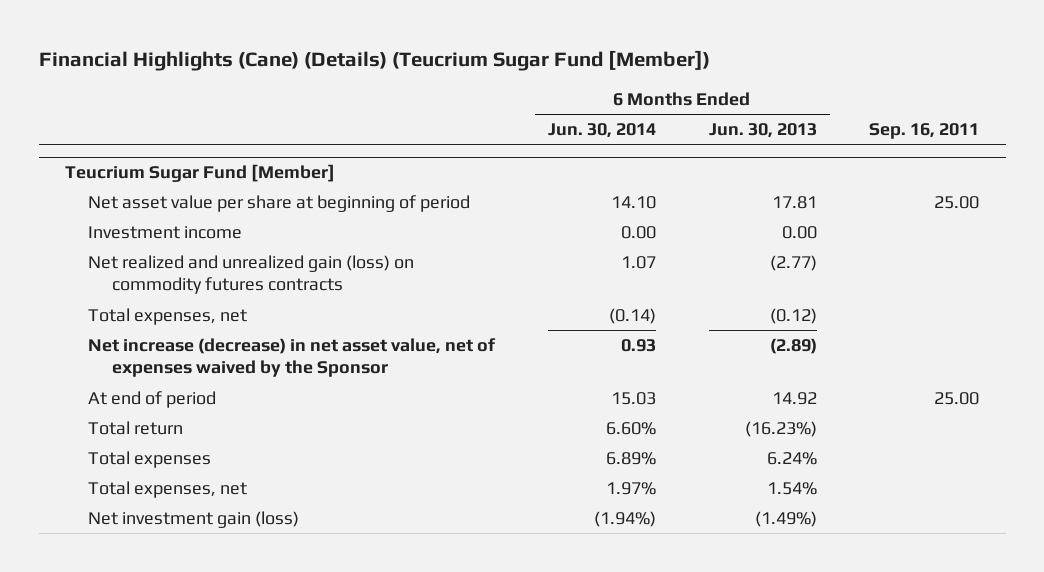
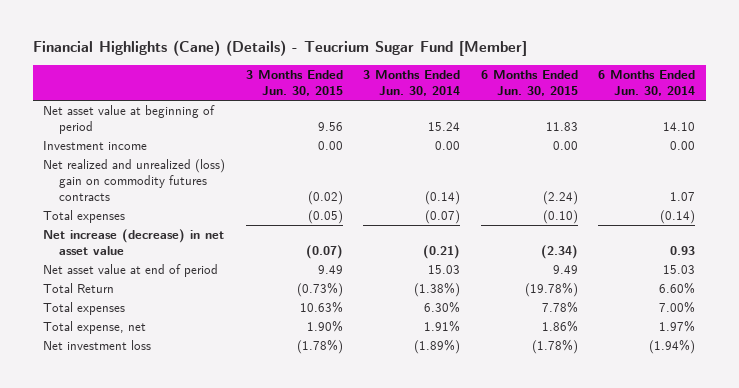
[38,50,710,72] Financial Highlights (Cane) (Details) (Teucrium Sugar Fund [Member]) -> [32,40,527,57] Financial Highlights (Cane) (Details) - Teucrium Sugar Fund [Member]
[708,123,817,139] Jun. 30, 2013 -> none
[869,123,980,140] Sep. 16, 2011 -> none
none -> [245,69,343,97] 3 Months Ended Jun. 30, 2015
none -> [363,69,461,97] 3 Months Ended Jun. 30, 2014
none -> [480,69,578,97] 6 Months Ended Jun. 30, 2015
[65,164,336,183] Teucrium Sugar Fund [Member] -> none
[88,194,471,212] Net asset value per share at beginning of period -> [43,104,216,135] Net asset value at beginning of period
[88,254,415,295] Net realized and unrealized gain (loss) on commodity futures contracts -> [43,158,226,202] Net realized and unrealized (loss) gain on commodity futures contracts
[88,307,248,325] Total expenses, net -> [43,209,126,223] Total expenses
[88,337,497,378] Net increase (decrease) in net asset value, net of expenses waived by the Sponsor -> [43,228,225,256] Net increase (decrease) in net asset value
[88,390,217,408] At end of period -> [43,263,219,277] Net asset value at end of period
[88,420,184,435] Total return -> [43,282,115,293] Total Return
[605,451,656,465] 6.89% -> [659,300,696,313] 7.00%
[88,480,248,498] Total expenses, net -> [43,320,147,334] Total expense, net
[88,510,300,528] Net investment gain (loss) -> [43,339,152,350] Net investment loss

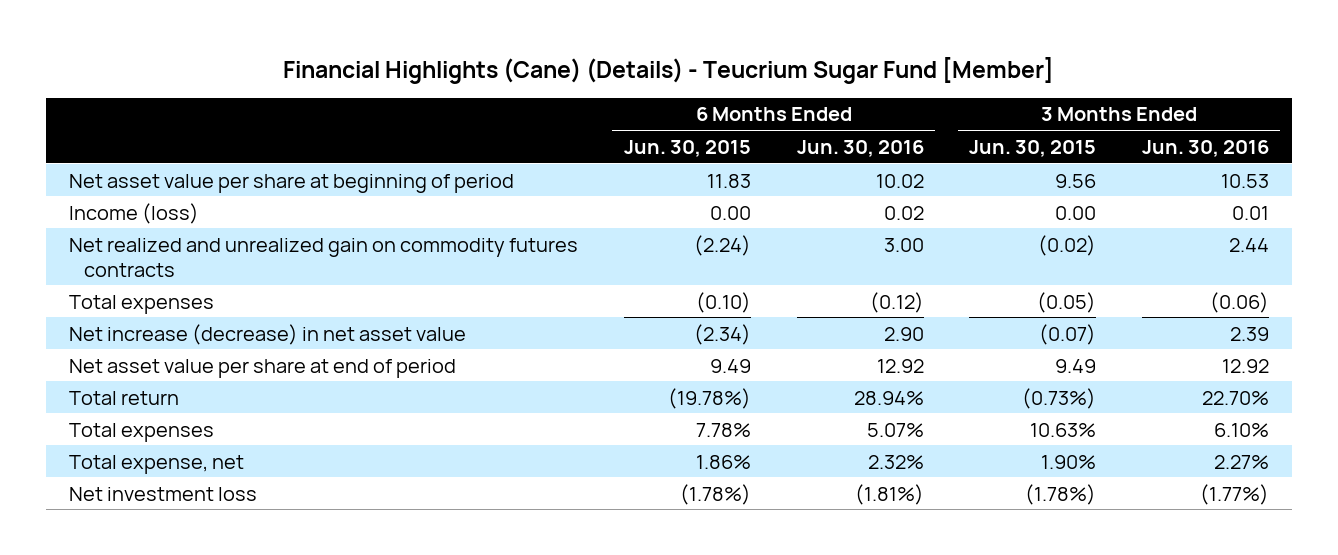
[363,69,461,97] 3 Months Ended Jun. 30, 2014 -> none
[598,69,696,97] 6 Months Ended Jun. 30, 2014 -> none
none -> [796,139,924,157] Jun. 30, 2016
none -> [1141,139,1269,157] Jun. 30, 2016
[43,104,216,135] Net asset value at beginning of period -> [69,173,515,193] Net asset value per share at beginning of period
[43,140,148,150] Investment income -> [69,202,200,224] Income (loss)
[43,158,226,202] Net realized and unrealized (loss) gain on commodity futures contracts -> [69,237,579,277] Net realized and unrealized gain on commodity futures contracts
[43,263,219,277] Net asset value at end of period -> [69,358,457,378] Net asset value per share at end of period
[43,282,115,293] Total Return -> [69,390,180,405] Total return

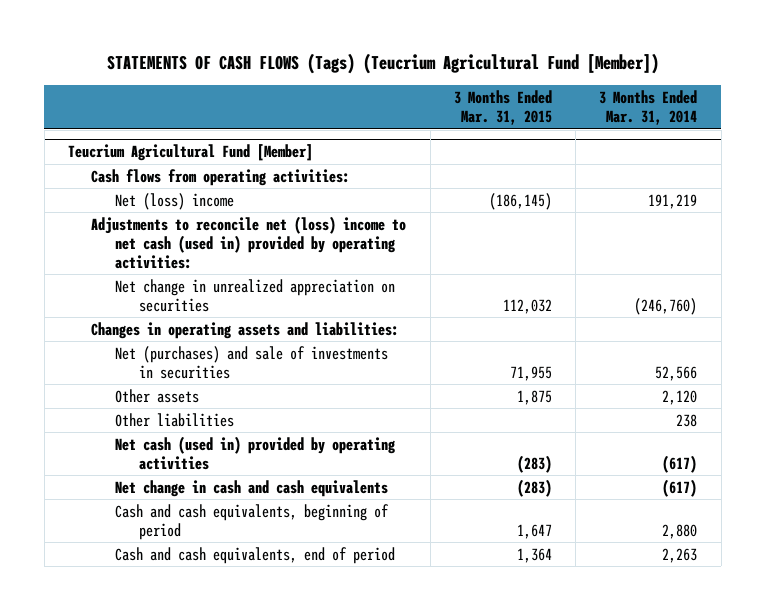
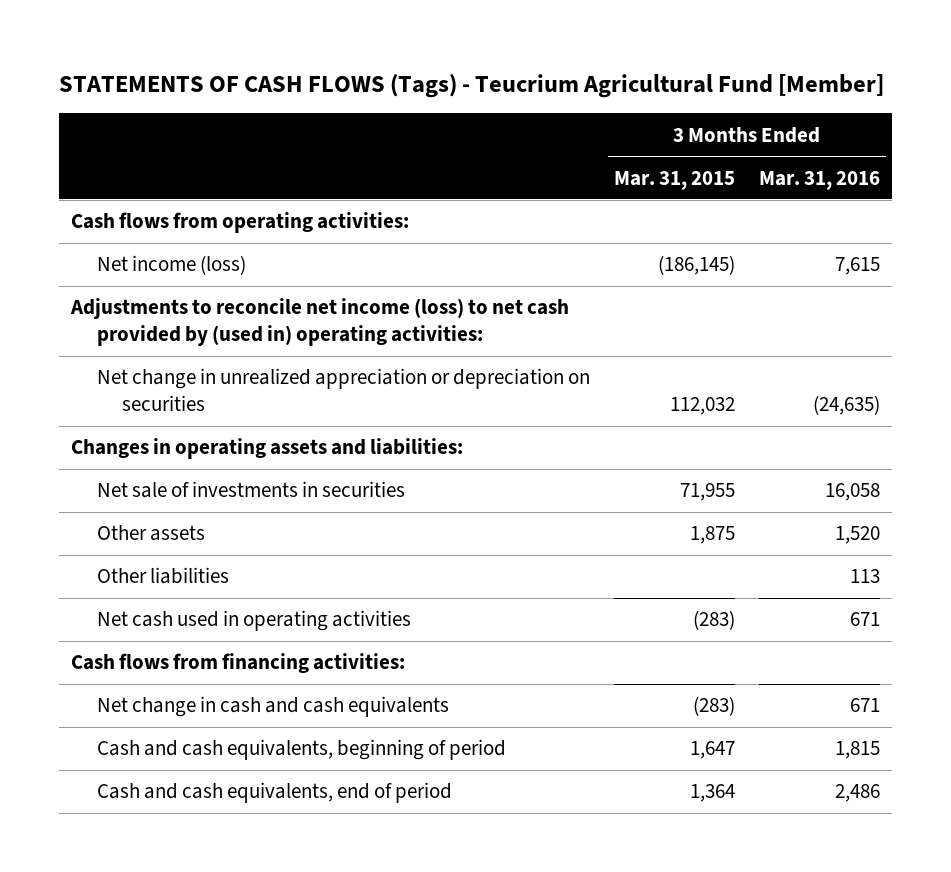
[106,53,659,75] STATEMENTS OF CASH FLOWS (Tags) (Teucrium Agricultural Fund [Member]) -> [59,74,885,99] STATEMENTS OF CASH FLOWS (Tags) - Teucrium Agricultural Fund [Member]
[599,90,698,126] 3 Months Ended Mar. 31, 2014 -> none
none -> [758,170,880,190] Mar. 31, 2016
[67,144,313,162] Teucrium Agricultural Fund [Member] -> none
[115,192,235,210] Net (loss) income -> [96,255,246,276] Net income (loss)
[91,215,407,269] Adjustments to reconcile net (loss) income to net cash (used in) provided by operating activities: -> [70,298,570,347] Adjustments to reconcile net income (loss) to net cash provided by (used in) operating activities:
[115,278,396,312] Net change in unrealized appreciation on securities -> [96,368,590,412] Net change in unrealized appreciation or depreciation on securities
[115,345,389,379] Net (purchases) and sale of investments in securities -> [96,481,405,499] Net sale of investments in securities
[115,435,397,470] Net cash (used in) provided by operating activities -> [96,610,411,632] Net cash used in operating activities
none -> [71,653,406,674] Cash flows from financing activities:

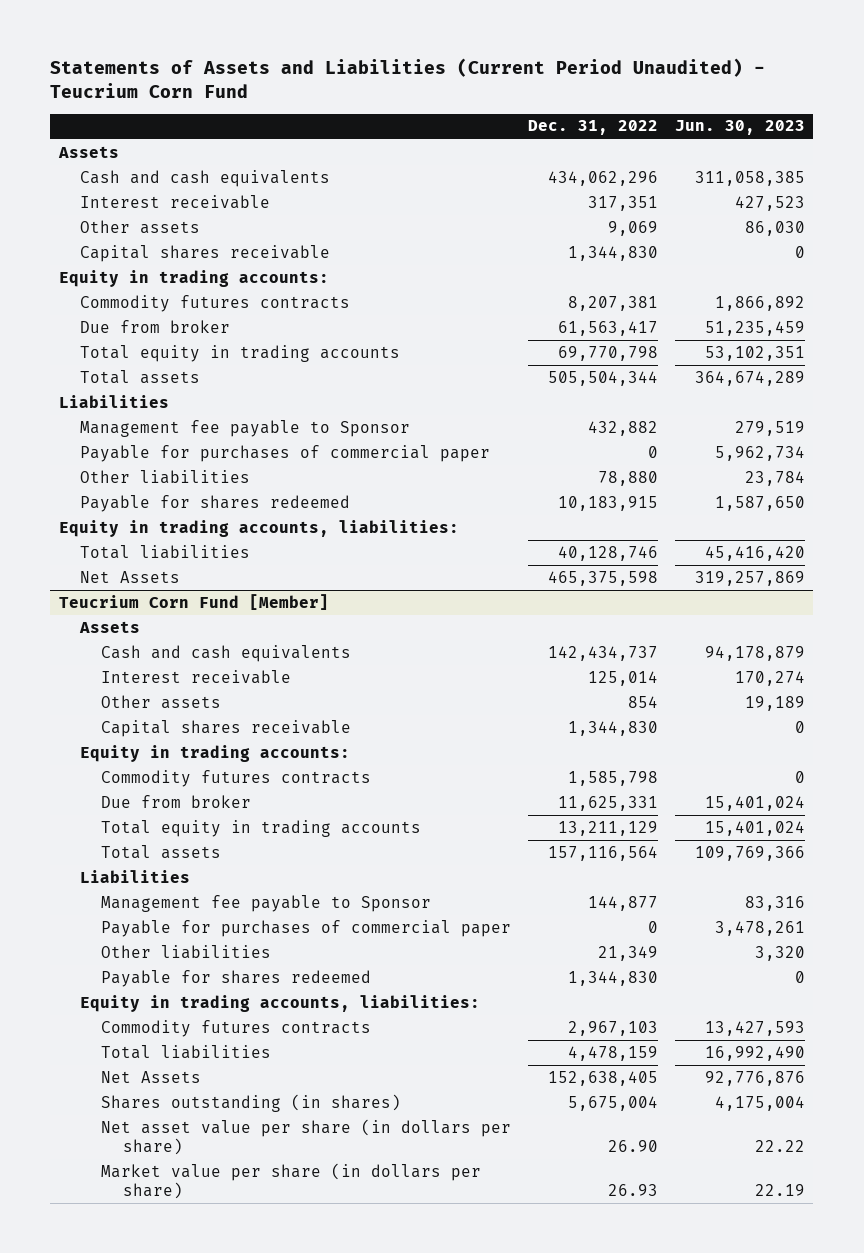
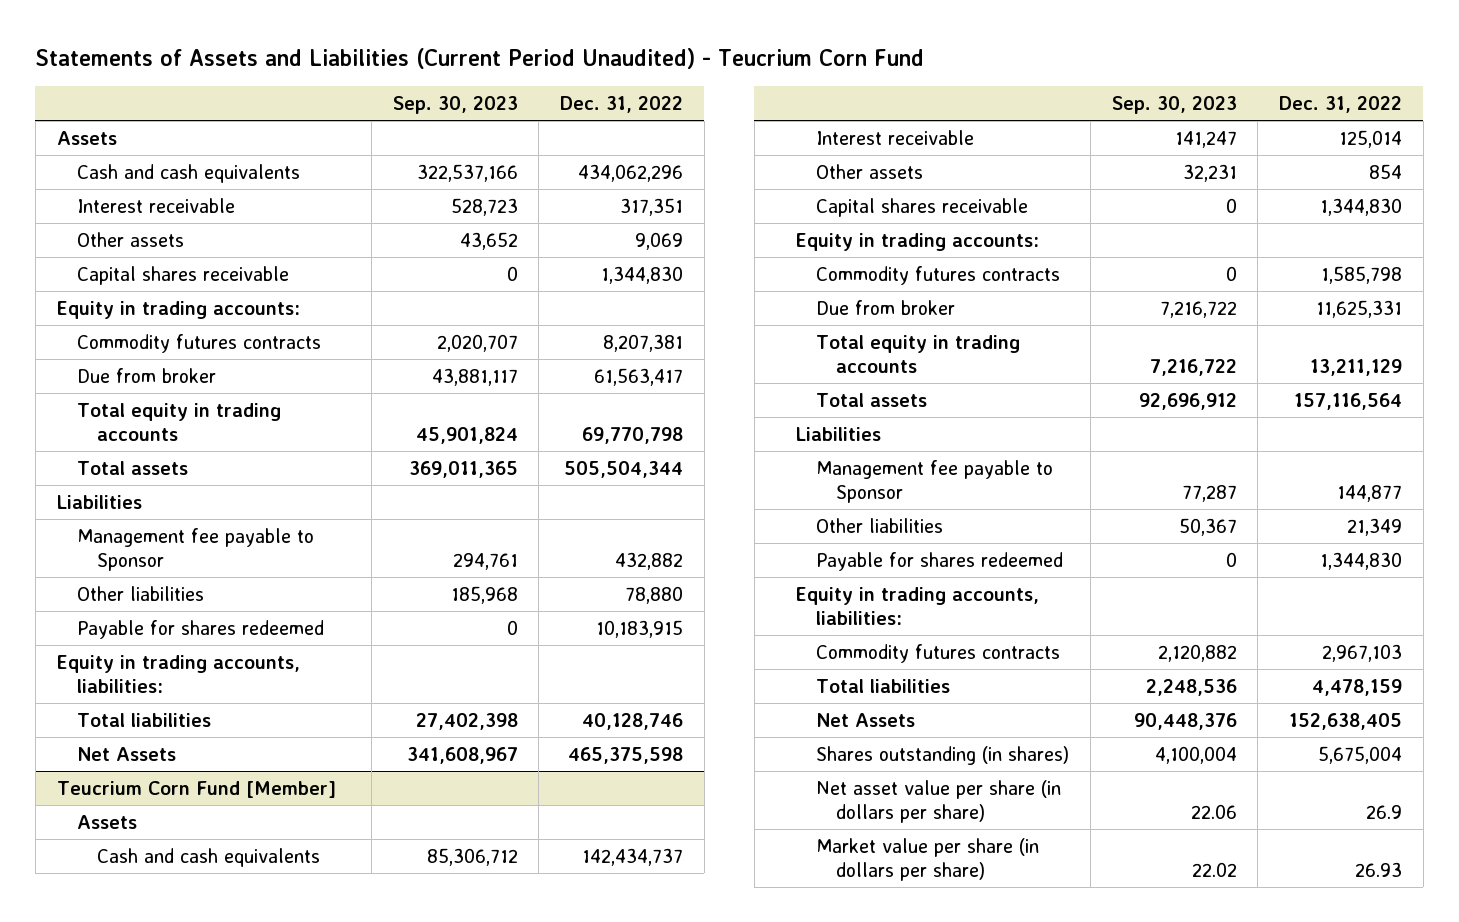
[674,120,805,136] Jun. 30, 2023 -> none
none -> [392,95,518,114] Sep. 30, 2023
[80,444,491,462] Payable for purchases of commercial paper -> none
[101,919,512,937] Payable for purchases of commercial paper -> none
[608,1139,659,1152] 26.90 -> [1366,805,1403,820] 26.9

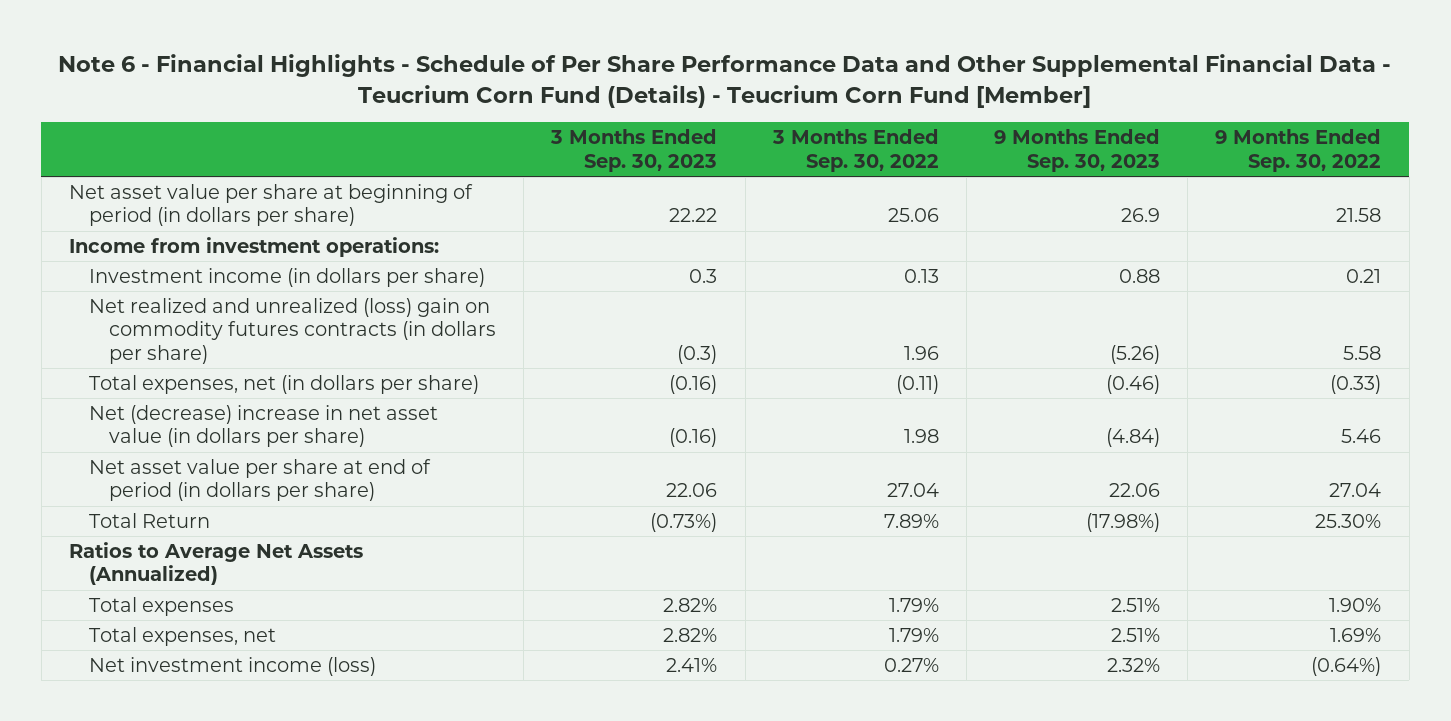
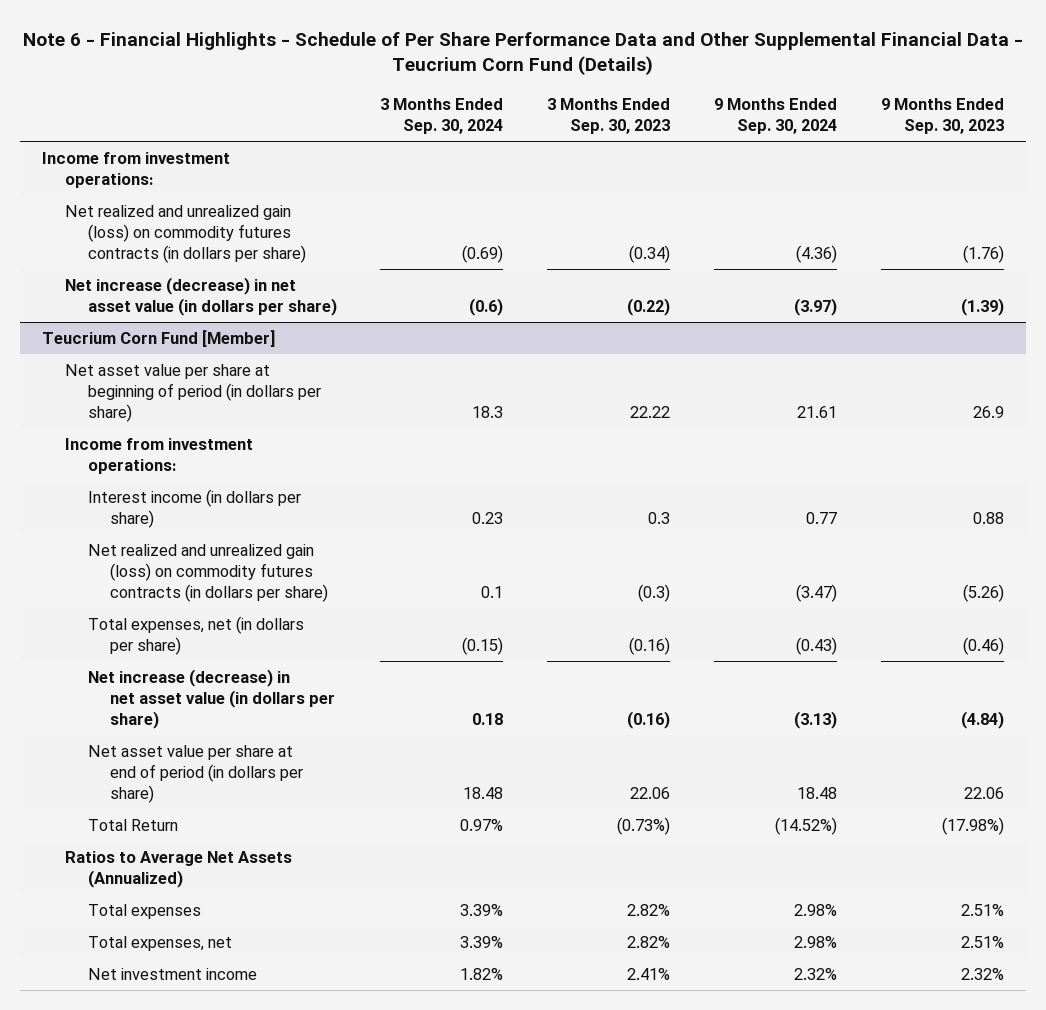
[58,54,1392,108] Note 6 - Financial Highlights - Schedule of Per Share Performance Data and Other Supplemental Financial Data - Teucrium Corn Fund (Details) - Teucrium Corn Fund [Member] -> [23,31,1024,76] Note 6 - Financial Highlights - Schedule of Per Share Performance Data and Other Supplemental Financial Data - Teucrium Corn Fund (Details)
[771,129,939,172] 3 Months Ended Sep. 30, 2022 -> none
[1215,129,1382,172] 9 Months Ended Sep. 30, 2022 -> none
none -> [380,97,504,135] 3 Months Ended Sep. 30, 2024
none -> [714,97,838,135] 9 Months Ended Sep. 30, 2024
none -> [41,151,230,188] Income from investment operations:
none -> [64,204,306,264] Net realized and unrealized gain (loss) on commodity futures contracts (in dollars per share)
none -> [64,276,337,316] Net increase (decrease) in net asset value (in dollars per share)
none -> [41,329,276,347] Teucrium Corn Fund [Member]
[89,268,486,288] Investment income (in dollars per share) -> [87,488,301,528] Interest income (in dollars per share)
[89,298,496,364] Net realized and unrealized (loss) gain on commodity futures contracts (in dollars per share) -> [87,543,329,603] Net realized and unrealized gain (loss) on commodity futures contracts (in dollars per share)
[89,405,439,448] Net (decrease) increase in net asset value (in dollars per share) -> [87,668,336,730] Net increase (decrease) in net asset value (in dollars per share)
[89,657,377,677] Net investment income (loss) -> [87,967,257,980] Net investment income

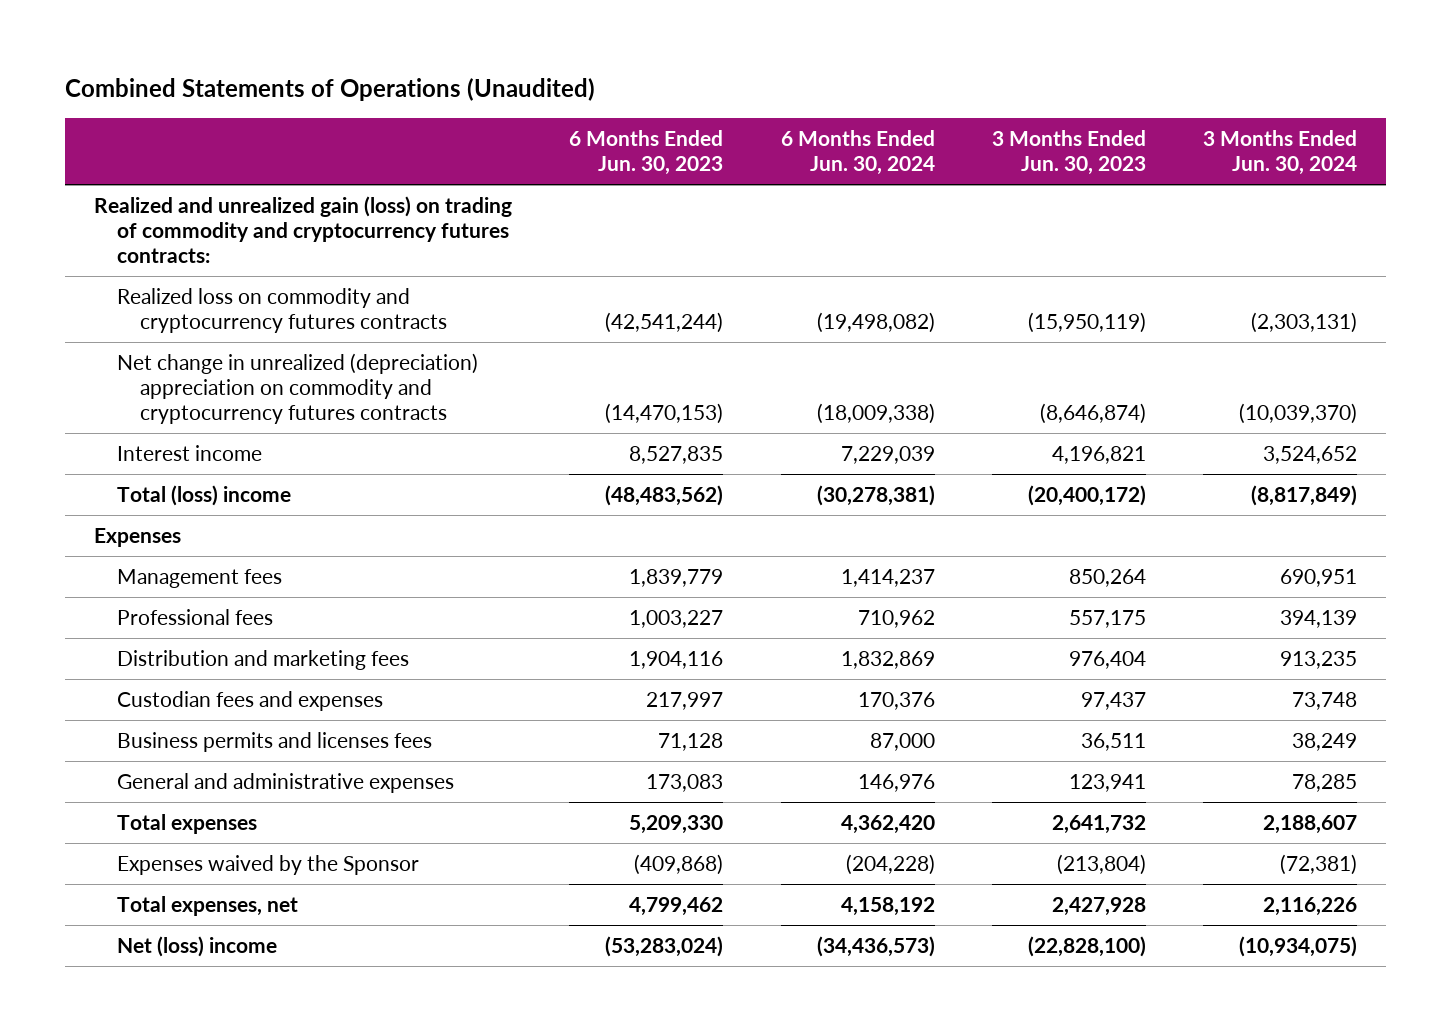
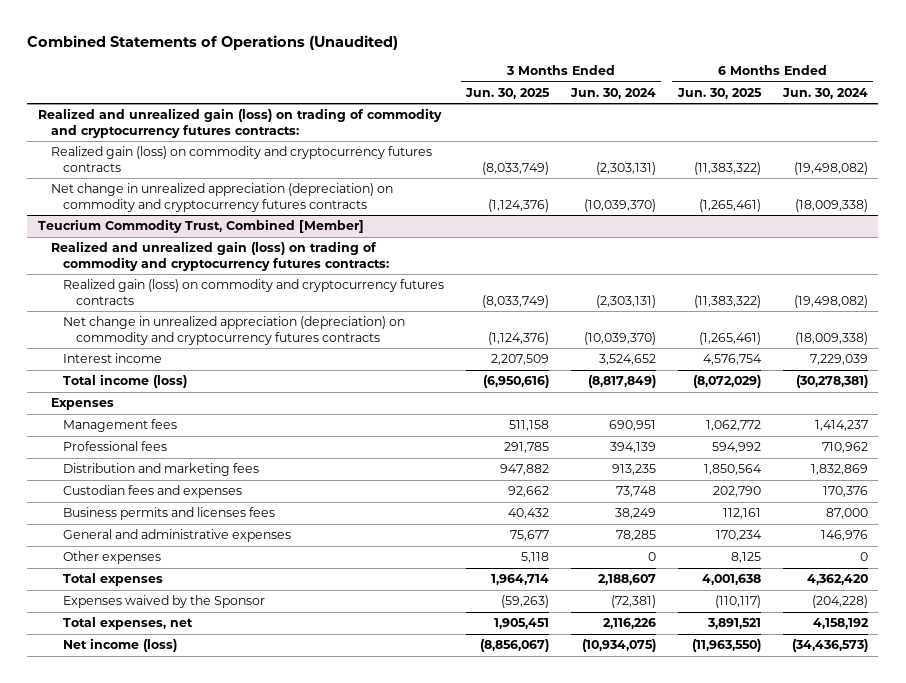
[569,130,724,176] 6 Months Ended Jun. 30, 2023 -> none
[991,130,1146,176] 3 Months Ended Jun. 30, 2023 -> none
none -> [465,87,551,99] Jun. 30, 2025
none -> [676,87,762,99] Jun. 30, 2025
[116,287,447,333] Realized loss on commodity and cryptocurrency futures contracts -> [50,146,432,172] Realized gain (loss) on commodity and cryptocurrency futures contracts
[116,352,478,424] Net change in unrealized (depreciation) appreciation on commodity and cryptocurrency futures contracts -> [50,183,393,212] Net change in unrealized appreciation (depreciation) on commodity and cryptocurrency futures contracts
none -> [38,219,365,234] Teucrium Commodity Trust, Combined [Member]
none -> [50,241,390,271] Realized and unrealized gain (loss) on trading of commodity and cryptocurrency futures contracts:
none -> [63,279,445,305] Realized gain (loss) on commodity and cryptocurrency futures contracts
none -> [63,316,406,345] Net change in unrealized appreciation (depreciation) on commodity and cryptocurrency futures contracts
[116,484,291,506] Total (loss) income -> [63,374,188,389] Total income (loss)
none -> [63,551,162,565] Other expenses
[116,935,277,957] Net (loss) income -> [63,638,178,653] Net income (loss)

